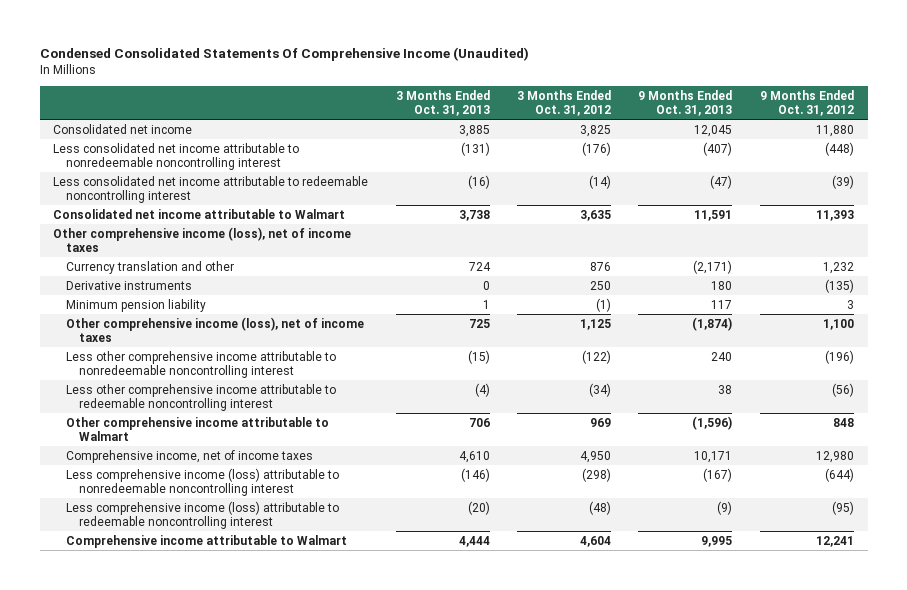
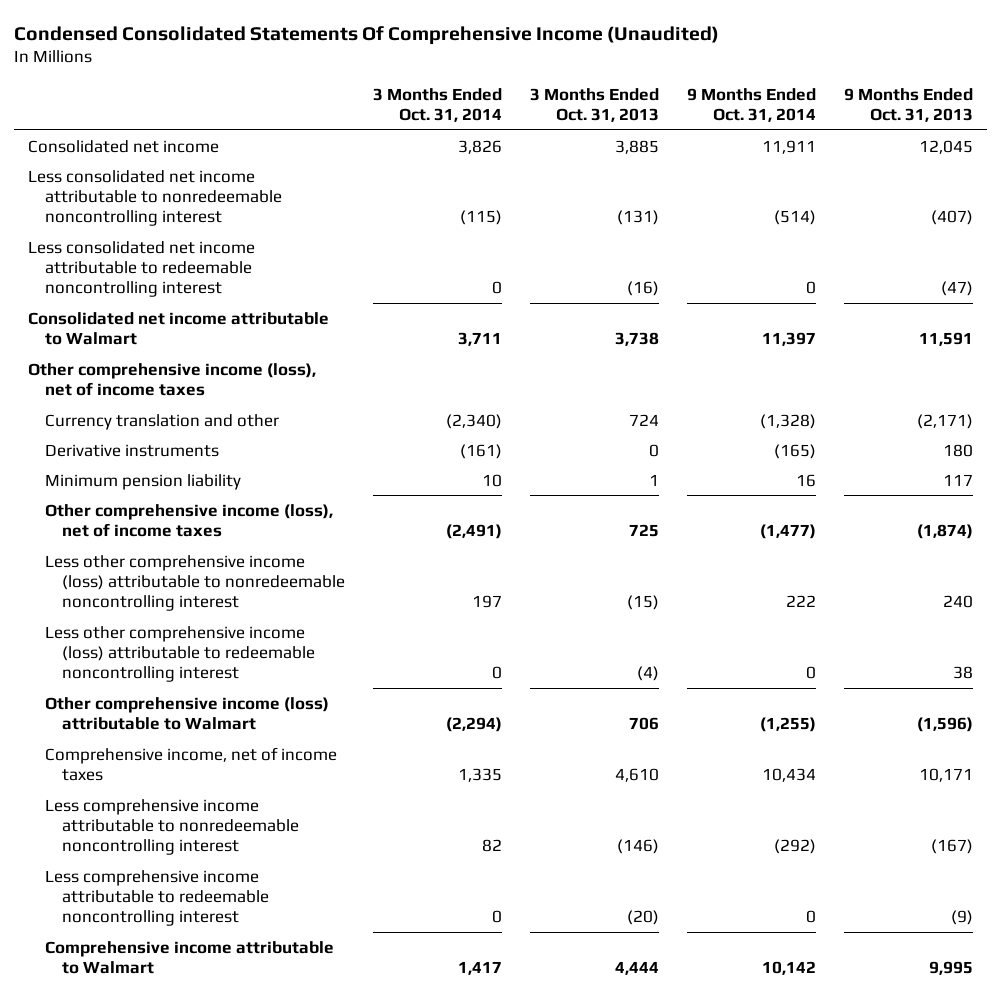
[517,89,612,117] 3 Months Ended Oct. 31, 2012 -> none
[759,89,854,117] 9 Months Ended Oct. 31, 2012 -> none
none -> [372,87,502,123] 3 Months Ended Oct. 31, 2014
none -> [686,87,816,123] 9 Months Ended Oct. 31, 2014
[65,350,336,378] Less other comprehensive income attributable to nonredeemable noncontrolling interest -> [44,554,345,612] Less other comprehensive income (loss) attributable to nonredeemable noncontrolling interest
[65,383,336,411] Less other comprehensive income attributable to redeemable noncontrolling interest -> [44,625,315,683] Less other comprehensive income (loss) attributable to redeemable noncontrolling interest
[65,416,329,441] Other comprehensive income attributable to Walmart -> [44,696,329,730] Other comprehensive income (loss) attributable to Walmart
[65,467,339,496] Less comprehensive income (loss) attributable to nonredeemable noncontrolling interest -> [44,798,299,856] Less comprehensive income attributable to nonredeemable noncontrolling interest
[65,500,339,529] Less comprehensive income (loss) attributable to redeemable noncontrolling interest -> [44,869,269,927] Less comprehensive income attributable to redeemable noncontrolling interest

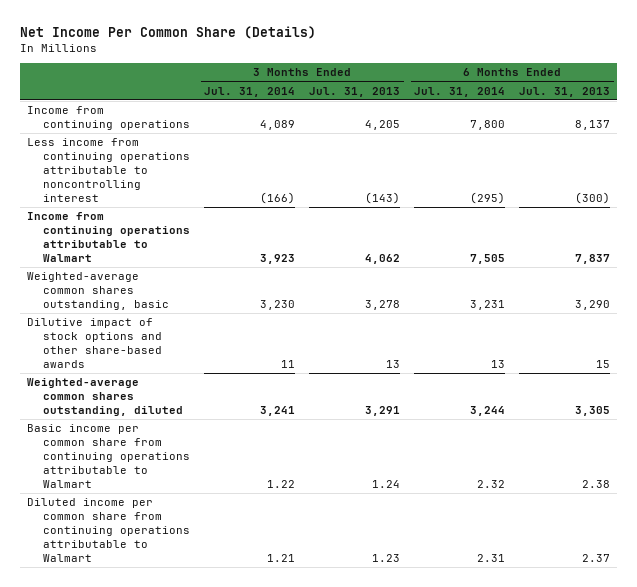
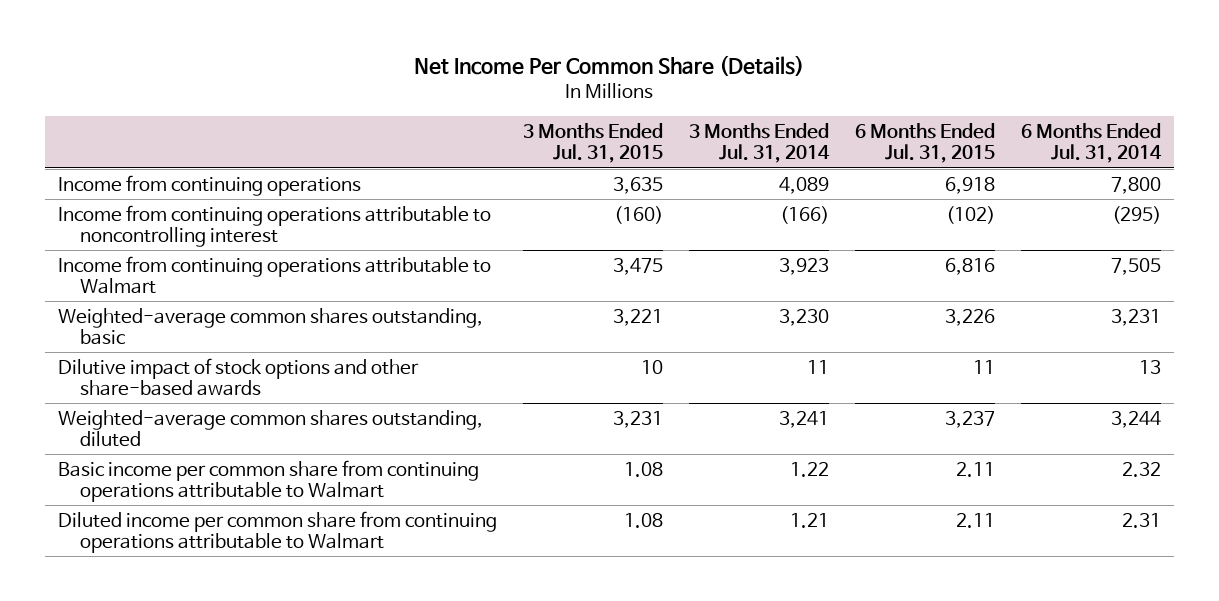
[309,86,401,97] Jul. 31, 2013 -> none
[519,86,611,97] Jul. 31, 2013 -> none
none -> [522,123,663,164] 3 Months Ended Jul. 31, 2015
none -> [854,123,995,164] 6 Months Ended Jul. 31, 2015
[26,138,191,203] Less income from continuing operations attributable to noncontrolling interest -> [58,204,492,247] Income from continuing operations attributable to noncontrolling interest

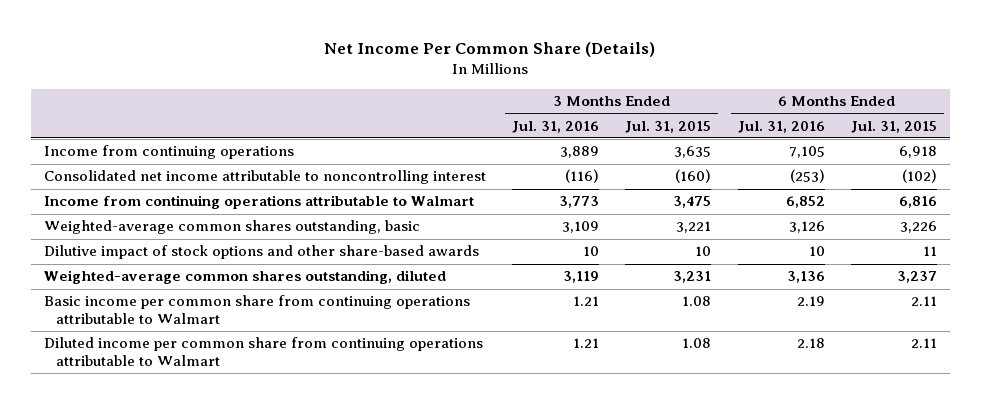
[688,123,830,164] 3 Months Ended Jul. 31, 2014 -> none
[1020,123,1162,164] 6 Months Ended Jul. 31, 2014 -> none
none -> [511,120,599,133] Jul. 31, 2016
none -> [737,120,825,133] Jul. 31, 2016
[58,204,492,247] Income from continuing operations attributable to noncontrolling interest -> [43,170,486,185] Consolidated net income attributable to noncontrolling interest

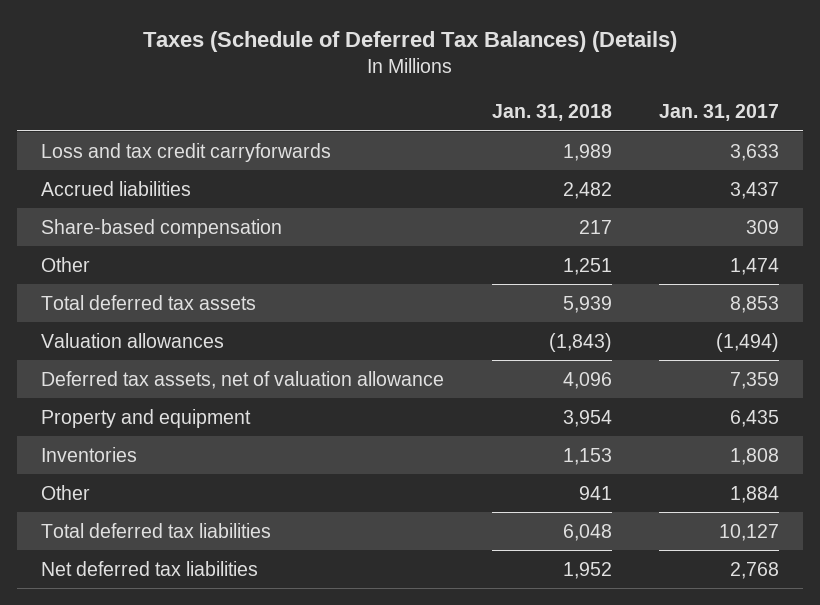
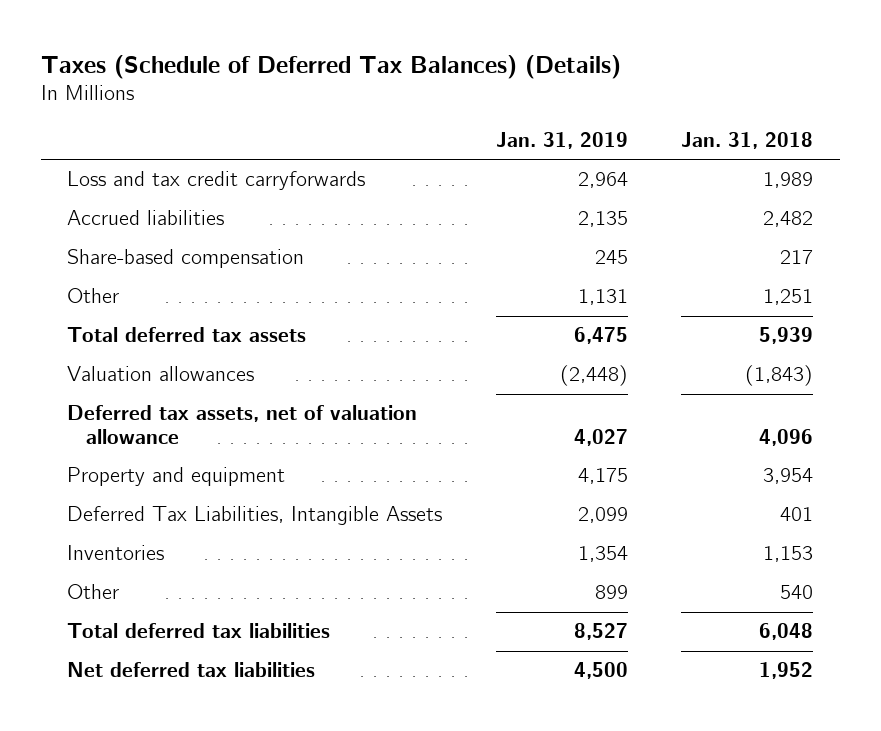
[659,104,780,122] Jan. 31, 2017 -> none
none -> [495,131,628,149] Jan. 31, 2019
none -> [67,506,443,526] Deferred Tax Liabilities, Intangible Assets
[578,485,612,500] 941 -> [780,585,814,600] 540

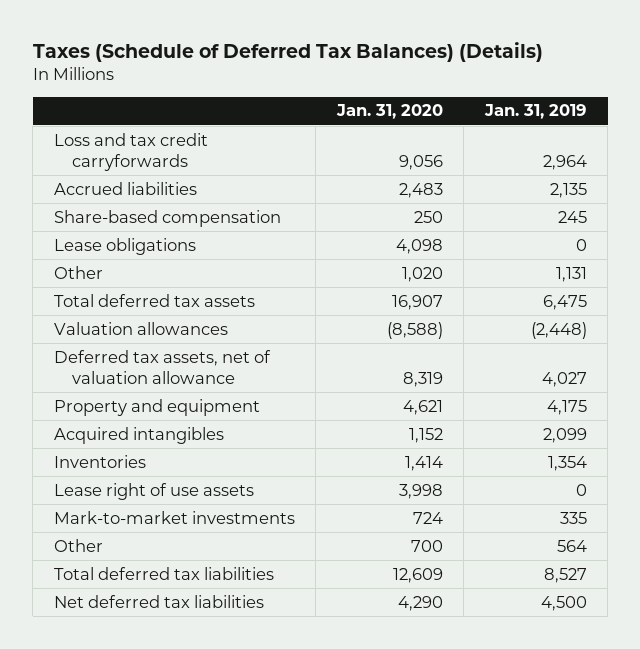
[681,131,814,149] Jan. 31, 2018 -> none
none -> [335,104,443,120] Jan. 31, 2020
none -> [53,237,196,255] Lease obligations
[67,506,443,526] Deferred Tax Liabilities, Intangible Assets -> [53,426,224,444] Acquired intangibles
none -> [53,482,254,500] Lease right of use assets
none -> [53,510,295,524] Mark-to-market investments
[594,585,628,600] 899 -> [556,539,587,552] 564

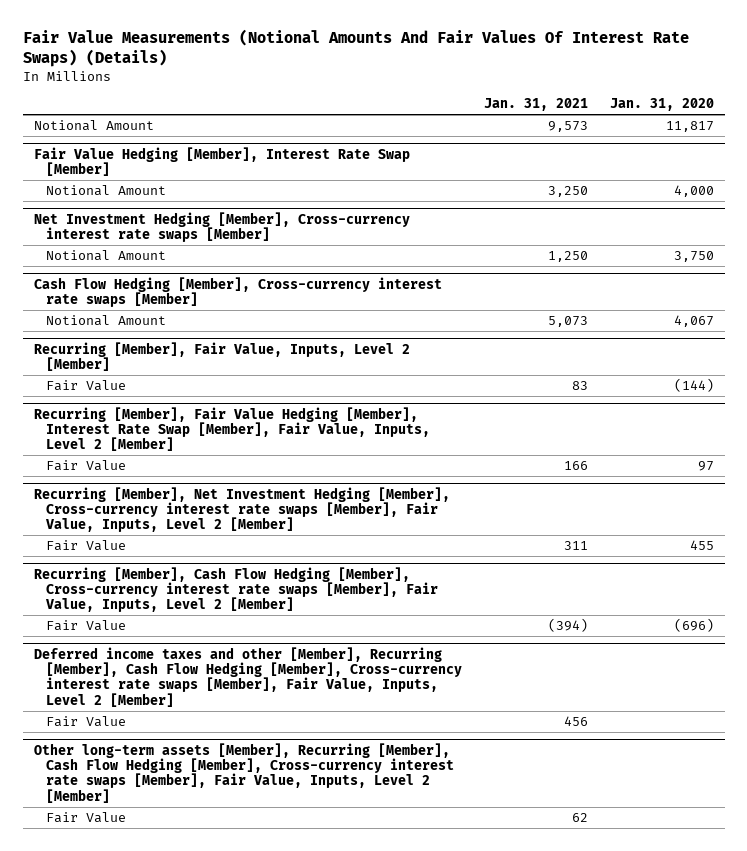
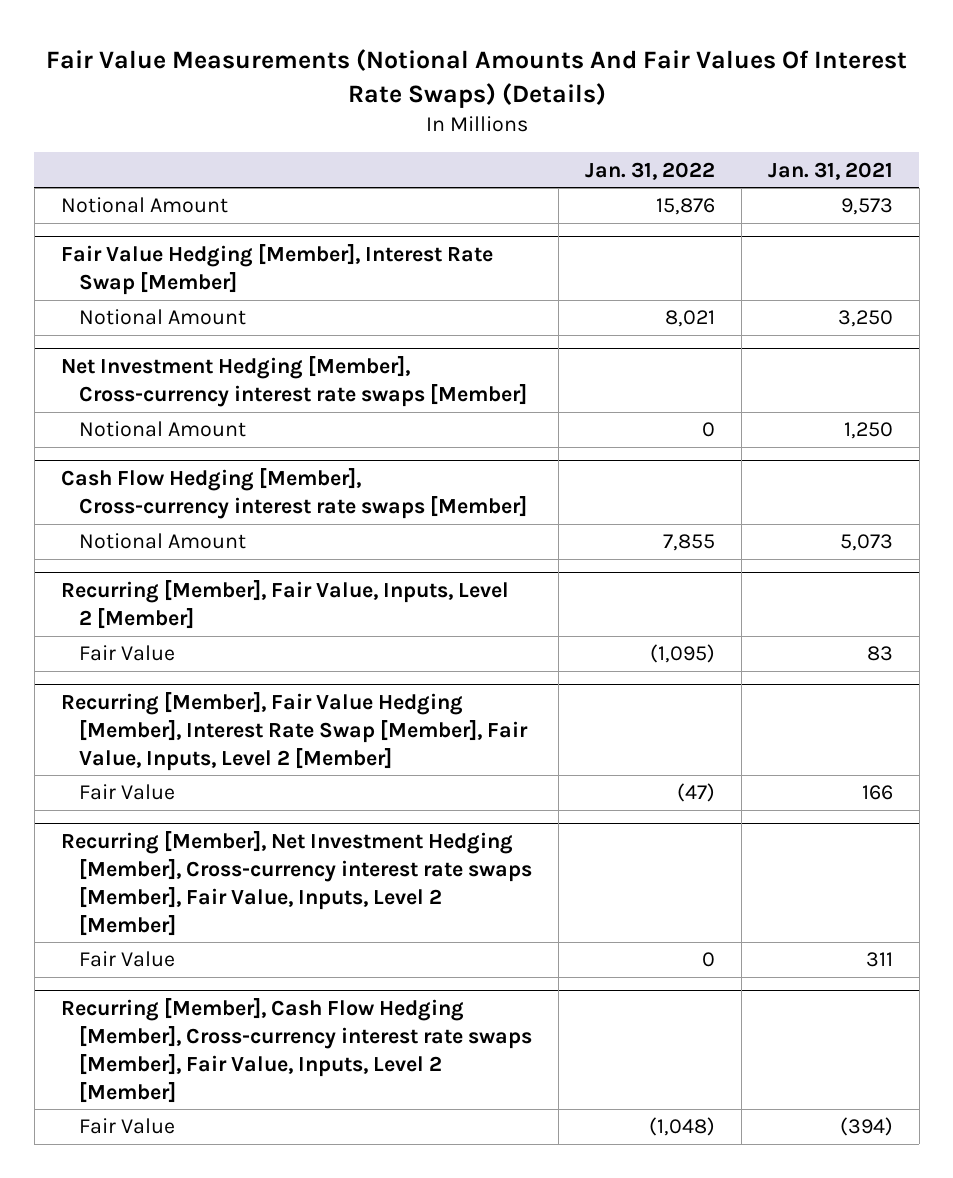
[609,98,714,112] Jan. 31, 2020 -> none
none -> [584,161,715,180] Jan. 31, 2022
[33,646,462,707] Deferred income taxes and other [Member], Recurring [Member], Cash Flow Hedging [Member], Cross-currency interest rate swaps [Member], Fair Value, Inputs, Level 2 [Member] -> none
[45,715,126,727] Fair Value -> none
[33,742,454,803] Other long-term assets [Member], Recurring [Member], Cash Flow Hedging [Member], Cross-currency interest rate swaps [Member], Fair Value, Inputs, Level 2 [Member] -> none
[45,811,126,823] Fair Value -> none

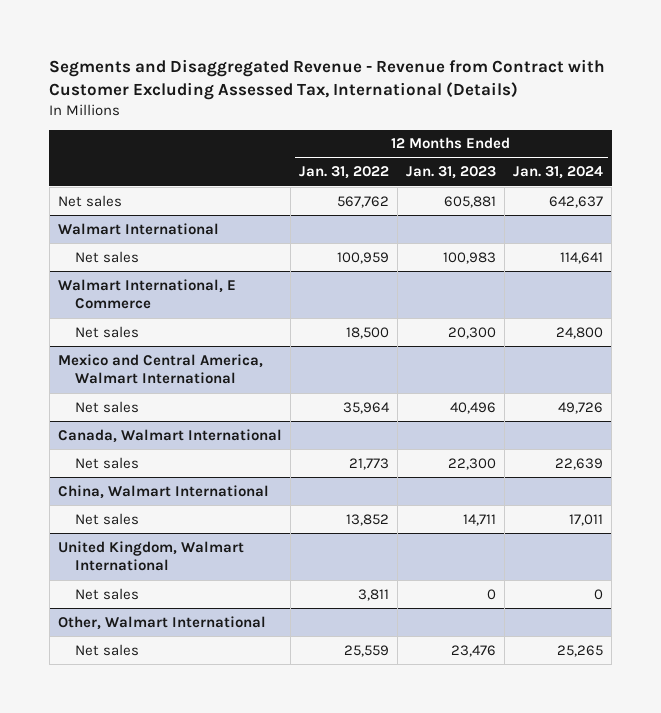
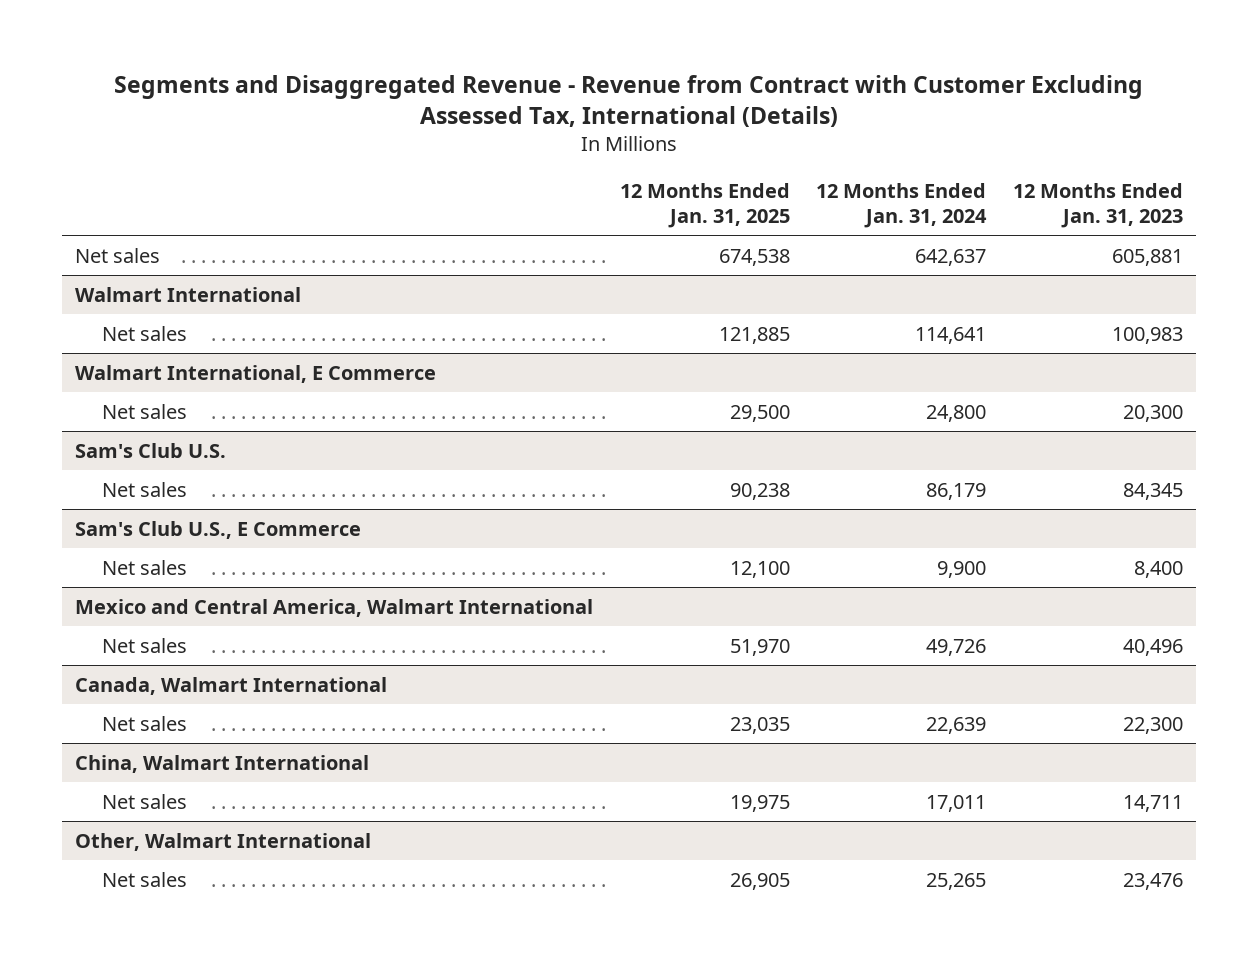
[298,166,389,180] Jan. 31, 2022 -> none
none -> [619,182,790,229] 12 Months Ended Jan. 31, 2025
none -> [75,442,227,458] Sam's Club U.S.
none -> [101,481,187,497] Net sales
none -> [75,520,362,539] Sam's Club U.S., E Commerce
none -> [101,559,187,575] Net sales
[57,540,244,572] United Kingdom, Walmart International -> none
[74,587,139,600] Net sales -> none

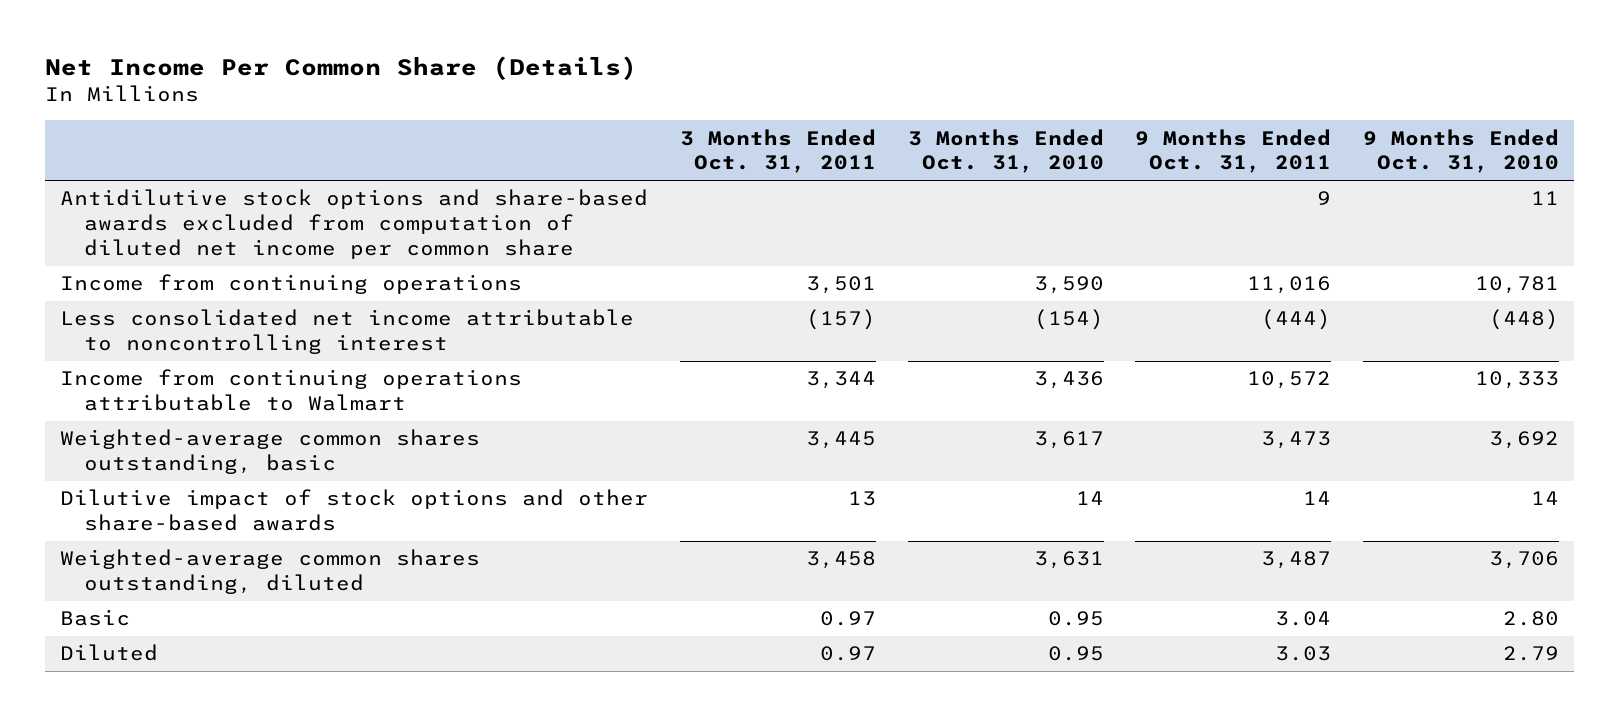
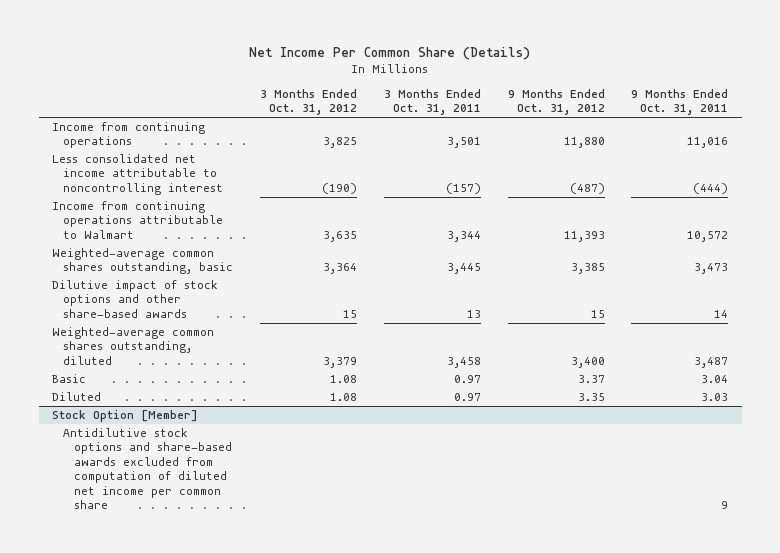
[907,128,1104,174] 3 Months Ended Oct. 31, 2010 -> none
[1362,128,1559,174] 9 Months Ended Oct. 31, 2010 -> none
none -> [260,88,358,116] 3 Months Ended Oct. 31, 2012
none -> [507,88,605,116] 9 Months Ended Oct. 31, 2012
[60,189,649,259] Antidilutive stock options and share-based awards excluded from computation of diluted net income per common share -> none
none -> [52,410,199,423] Stock Option [Member]
none -> [63,428,233,510] Antidilutive stock options and share-based awards excluded from computation of diluted net income per common share

